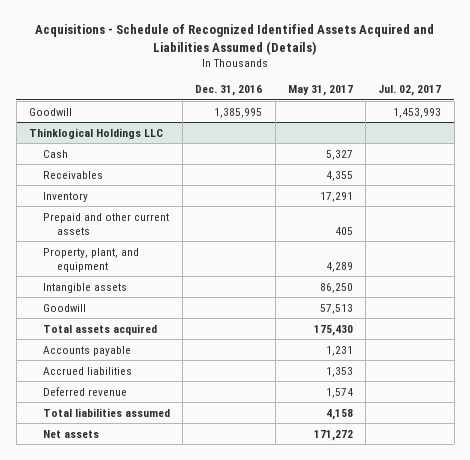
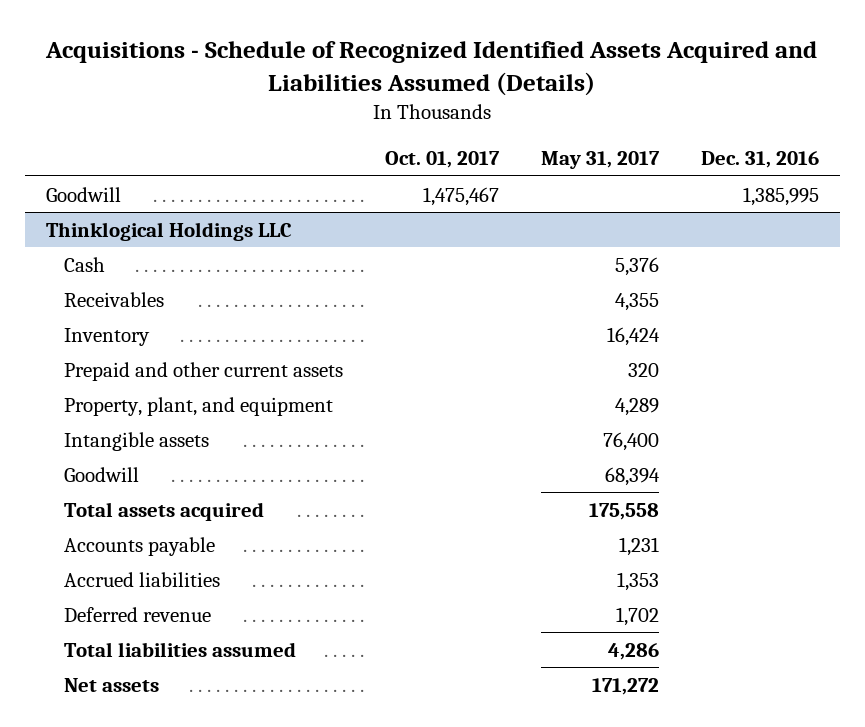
[378,85,442,97] Jul. 02, 2017 -> none
none -> [385,151,501,169] Oct. 01, 2017
[325,149,353,160] 5,327 -> [614,256,659,276] 5,376
[319,191,353,202] 17,291 -> [606,326,660,346] 16,424
[334,226,353,235] 405 -> [627,362,659,377] 320
[319,282,353,293] 86,250 -> [602,431,659,451] 76,400
[319,303,353,314] 57,513 -> [604,466,660,486] 68,394
[313,324,353,336] 175,430 -> [588,502,659,520] 175,558
[325,387,353,398] 1,574 -> [615,606,659,626] 1,702
[325,408,353,420] 4,158 -> [607,642,659,660] 4,286

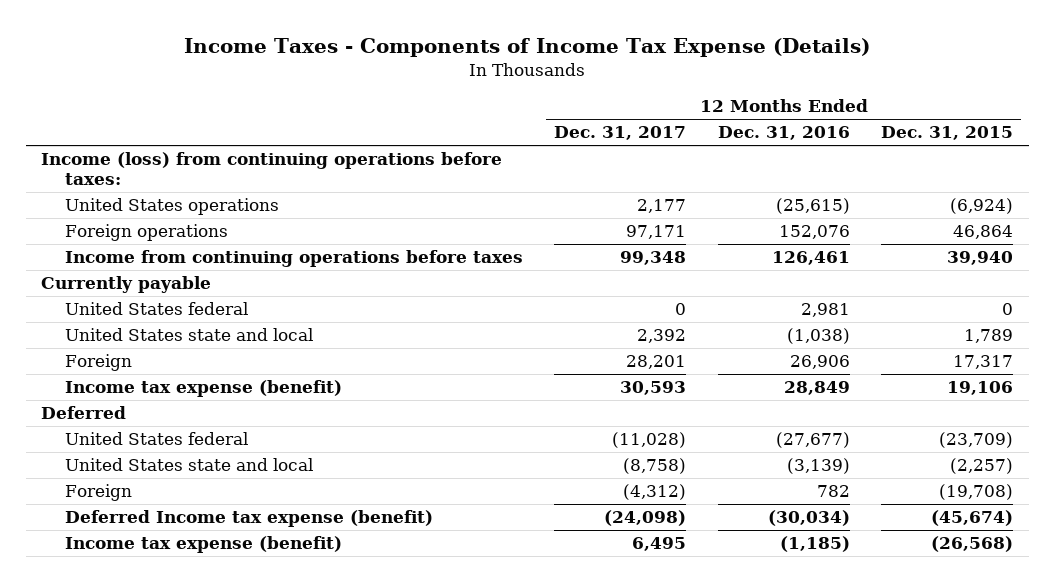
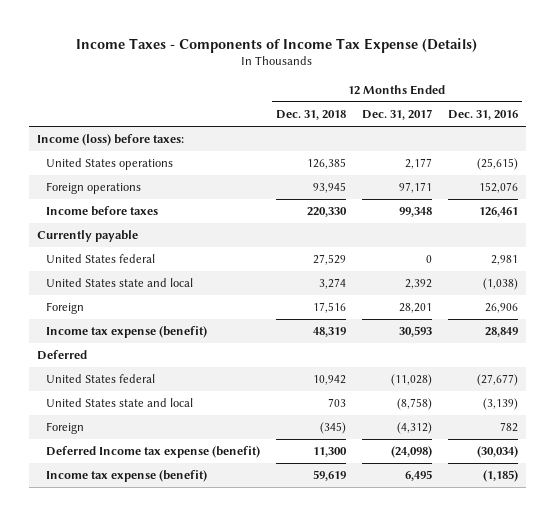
[880,126,1013,141] Dec. 31, 2015 -> none
none -> [275,110,346,121] Dec. 31, 2018
[41,152,503,186] Income (loss) from continuing operations before taxes: -> [37,134,185,147] Income (loss) before taxes:
[64,250,523,268] Income from continuing operations before taxes -> [45,206,158,217] Income before taxes

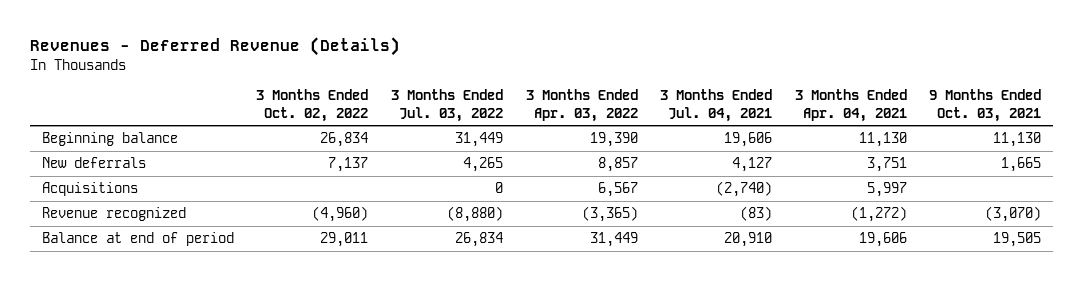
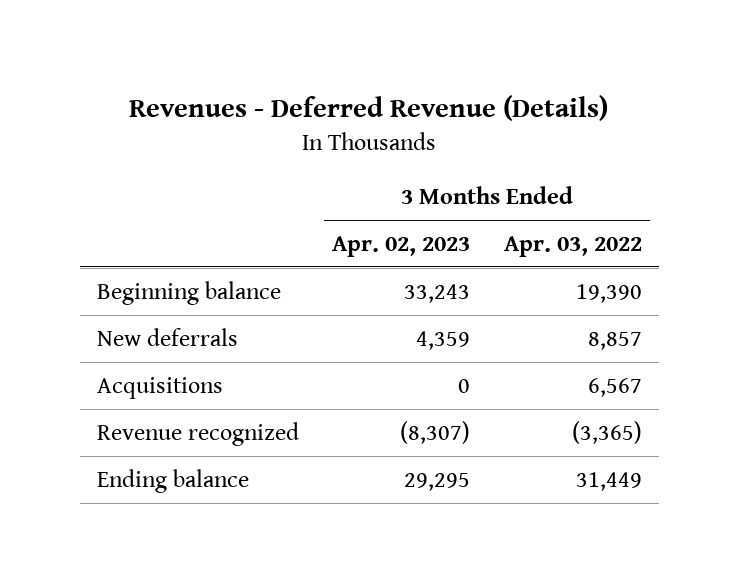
[256,89,369,122] 3 Months Ended Oct. 02, 2022 -> none
[391,89,504,122] 3 Months Ended Jul. 03, 2022 -> none
[660,89,773,122] 3 Months Ended Jul. 04, 2021 -> none
[794,89,907,122] 3 Months Ended Apr. 04, 2021 -> none
[929,89,1042,122] 9 Months Ended Oct. 03, 2021 -> none
none -> [332,236,471,258] Apr. 02, 2023
[41,232,234,247] Balance at end of period -> [96,468,249,493] Ending balance

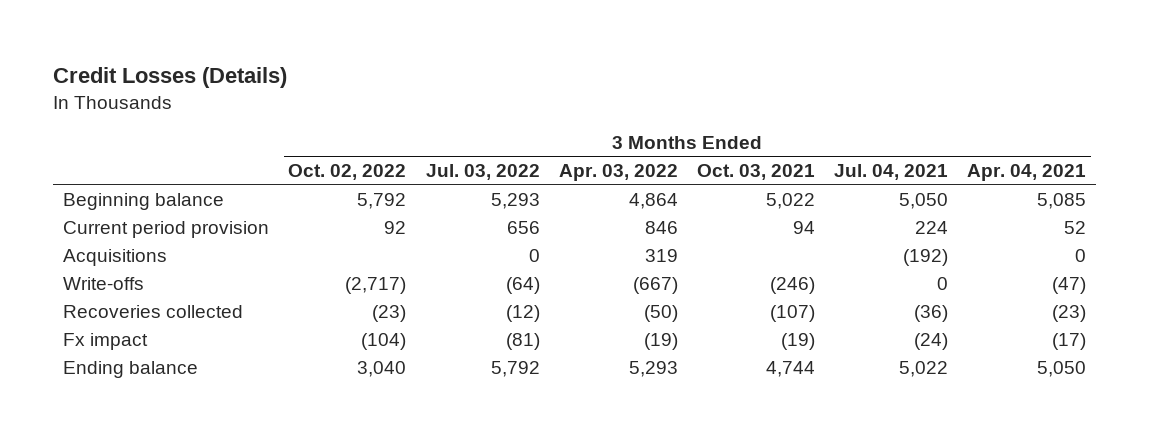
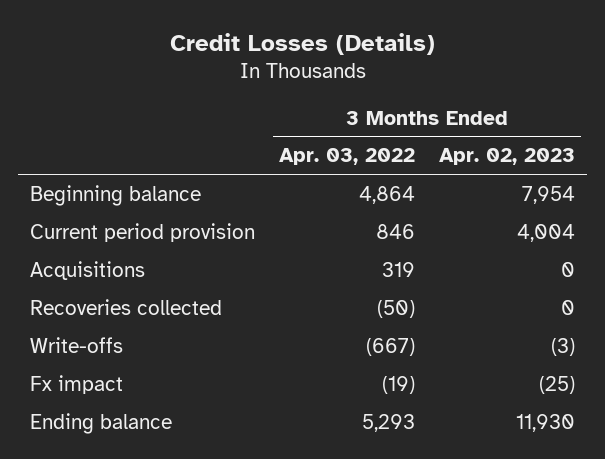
[288,163,407,180] Oct. 02, 2022 -> none
[425,163,540,180] Jul. 03, 2022 -> none
[697,163,816,180] Oct. 03, 2021 -> none
[834,163,949,180] Jul. 04, 2021 -> none
[967,163,1087,181] Apr. 04, 2021 -> none
none -> [438,148,575,166] Apr. 02, 2023
[63,276,145,290] Write-offs -> [30,336,124,353] Write-offs

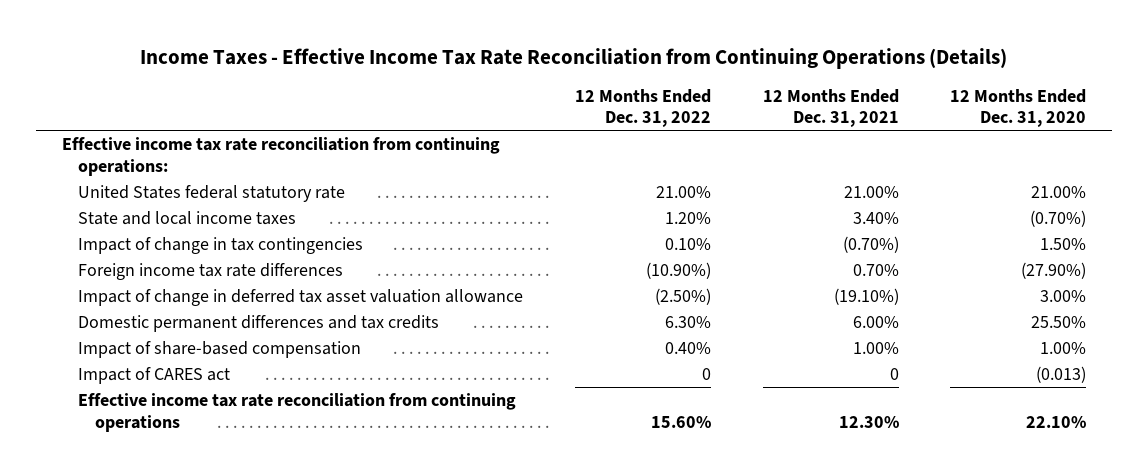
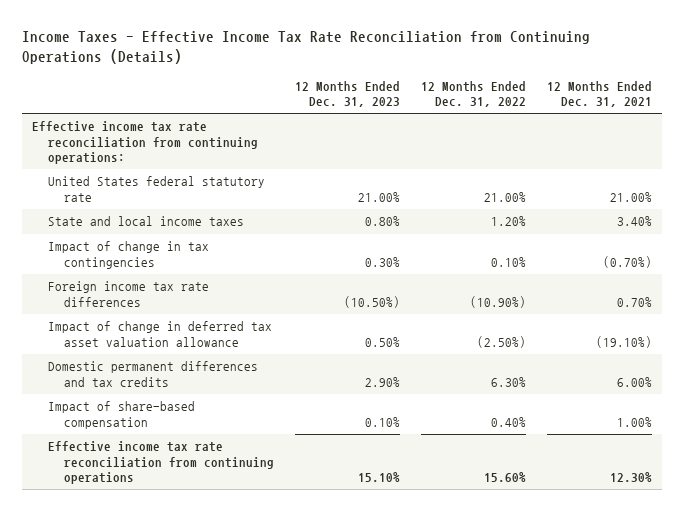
[950,88,1087,128] 12 Months Ended Dec. 31, 2020 -> none
none -> [294,80,400,107] 12 Months Ended Dec. 31, 2023
[78,367,231,385] Impact of CARES act -> none

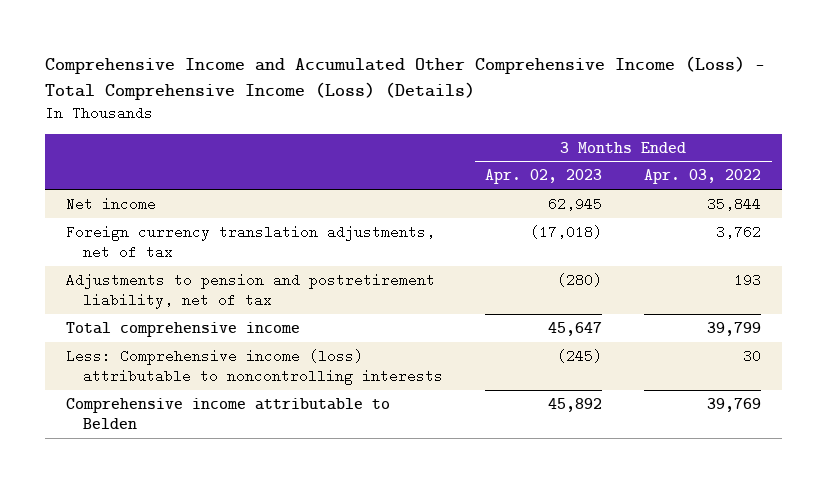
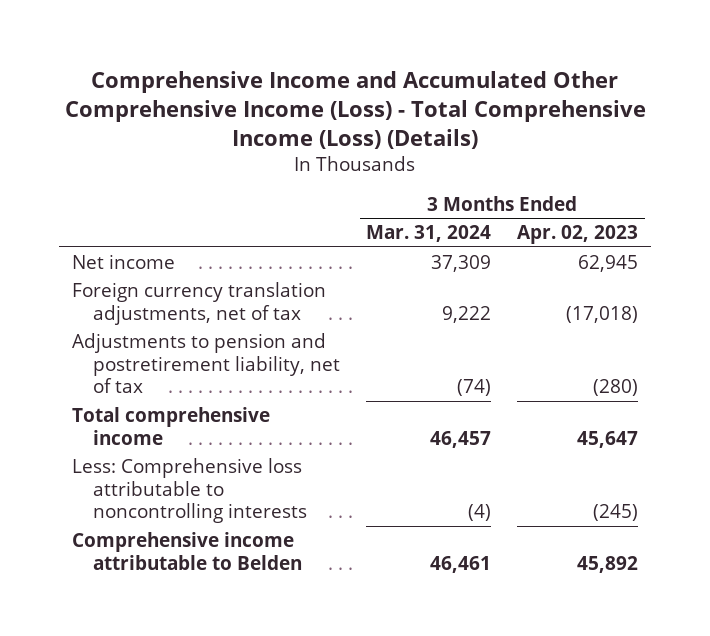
[644,169,762,185] Apr. 03, 2022 -> none
none -> [366,225,492,243] Mar. 31, 2024
[65,348,444,386] Less: Comprehensive income (loss) attributable to noncontrolling interests -> [72,457,308,524] Less: Comprehensive loss attributable to noncontrolling interests

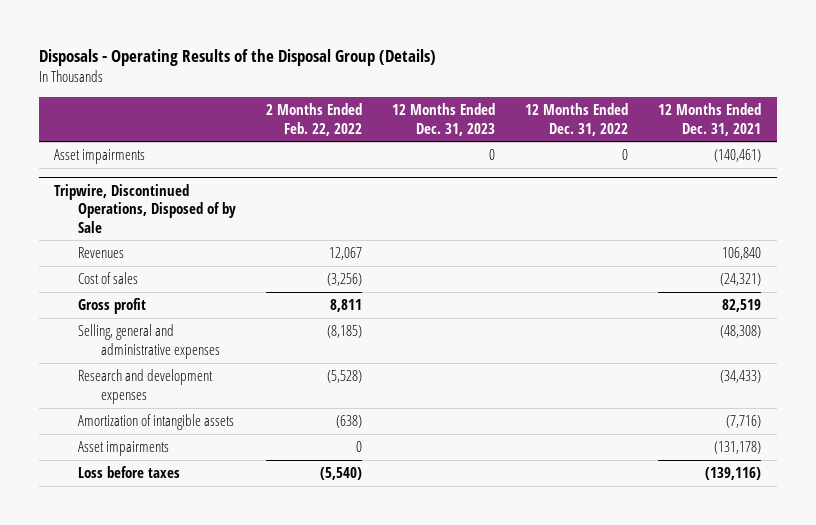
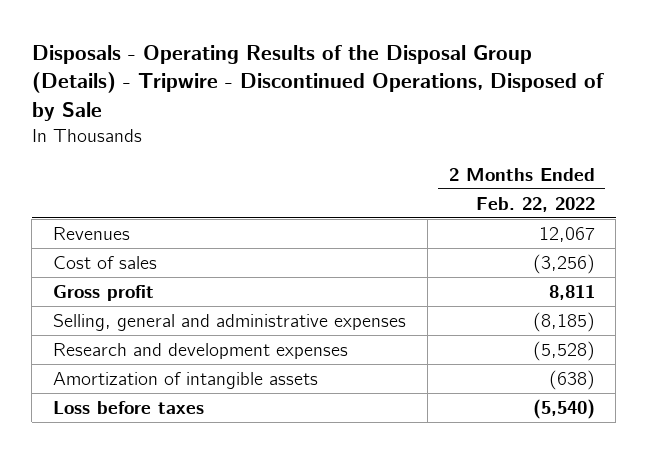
[39,49,437,67] Disposals - Operating Results of the Disposal Group (Details) -> [31,45,604,121] Disposals - Operating Results of the Disposal Group (Details) - Tripwire - Discontinued Operations, Disposed of by Sale
[392,103,496,136] 12 Months Ended Dec. 31, 2023 -> none
[525,103,629,136] 12 Months Ended Dec. 31, 2022 -> none
[658,103,762,136] 12 Months Ended Dec. 31, 2021 -> none
[54,149,146,165] Asset impairments -> none
[54,183,236,233] Tripwire, Discontinued Operations, Disposed of by Sale -> none
[77,441,169,457] Asset impairments -> none

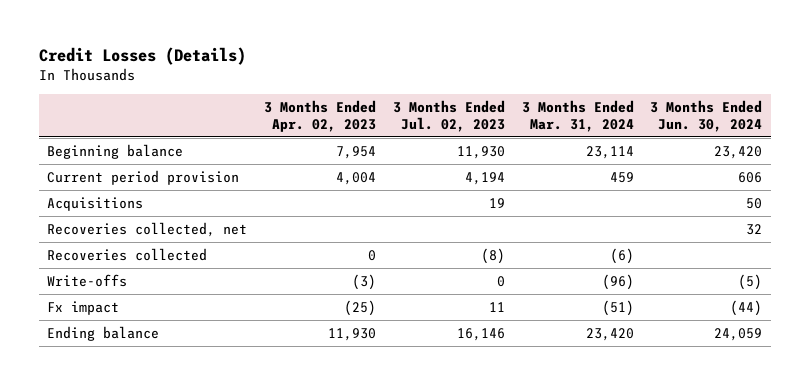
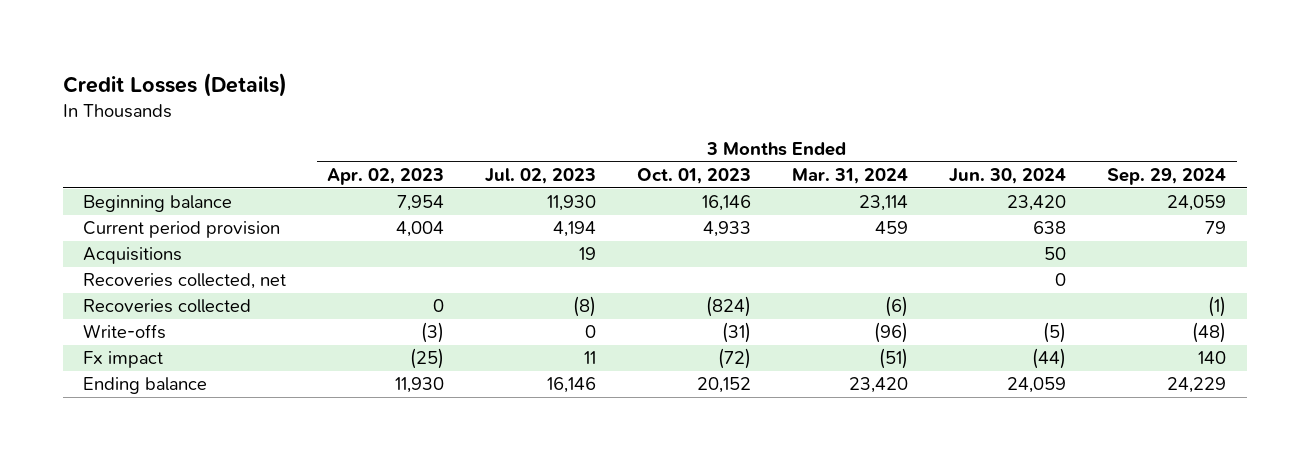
none -> [637,168,752,185] Oct. 01, 2023
none -> [1107,168,1227,186] Sep. 29, 2024
[738,171,763,183] 606 -> [1033,221,1067,235] 638
[746,223,763,235] 32 -> [1055,273,1067,287] 0

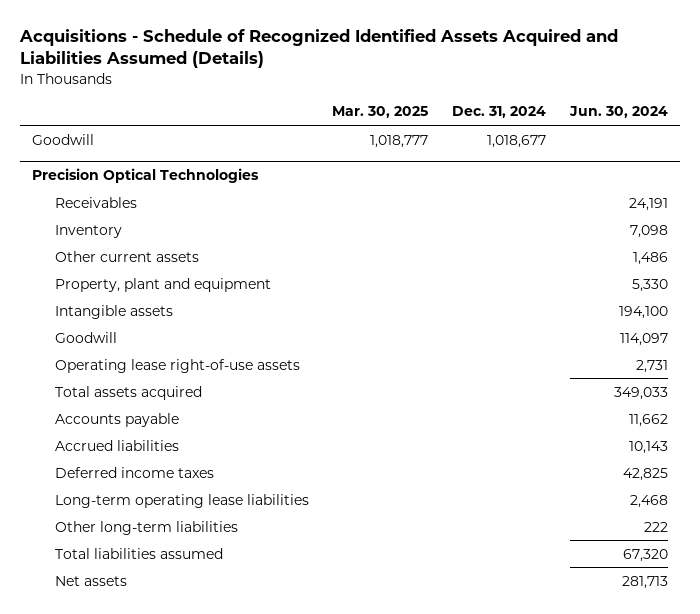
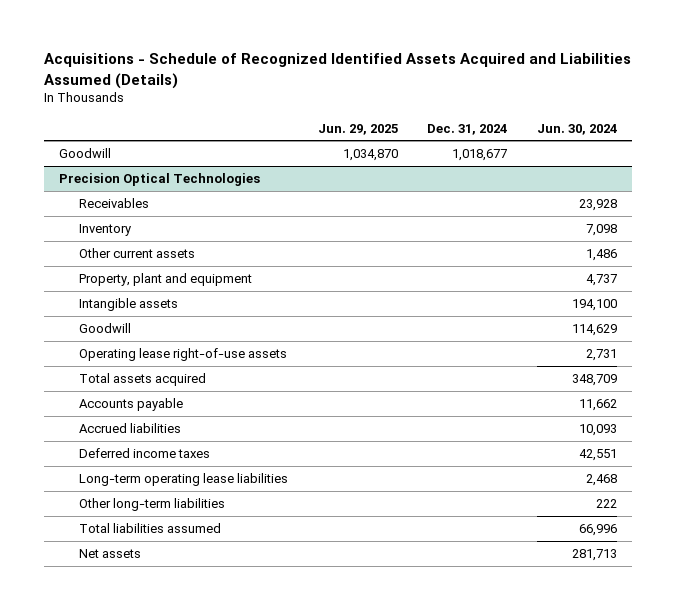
[332,106,429,119] Mar. 30, 2025 -> none
none -> [317,123,398,135] Jun. 29, 2025
[629,197,669,211] 24,191 -> [578,199,617,212] 23,928
[632,278,669,292] 5,330 -> [585,274,617,287] 4,737
[620,332,669,346] 114,097 -> [571,324,617,337] 114,629
[614,386,669,400] 349,033 -> [571,374,617,387] 348,709
[629,440,669,454] 10,143 -> [578,424,617,437] 10,093
[623,467,669,481] 42,825 -> [578,449,617,462] 42,551
[623,548,669,562] 67,320 -> [578,524,617,537] 66,996

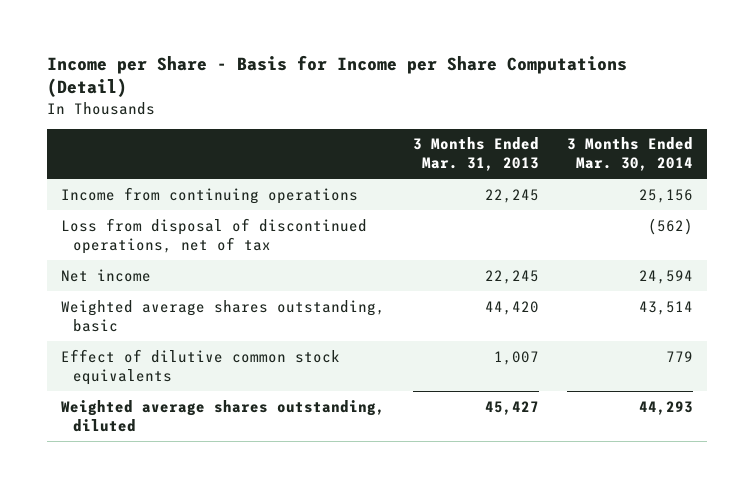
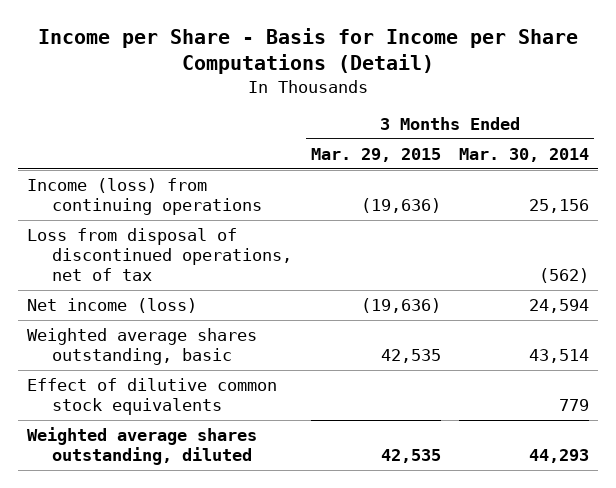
[412,137,539,172] 3 Months Ended Mar. 31, 2013 -> none
none -> [310,147,441,162] Mar. 29, 2015
[60,186,358,204] Income from continuing operations -> [27,177,263,216] Income (loss) from continuing operations
[60,268,151,282] Net income -> [27,297,198,313] Net income (loss)

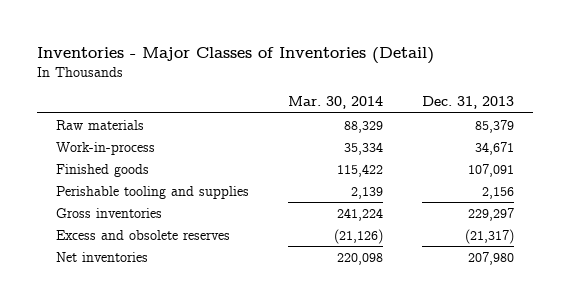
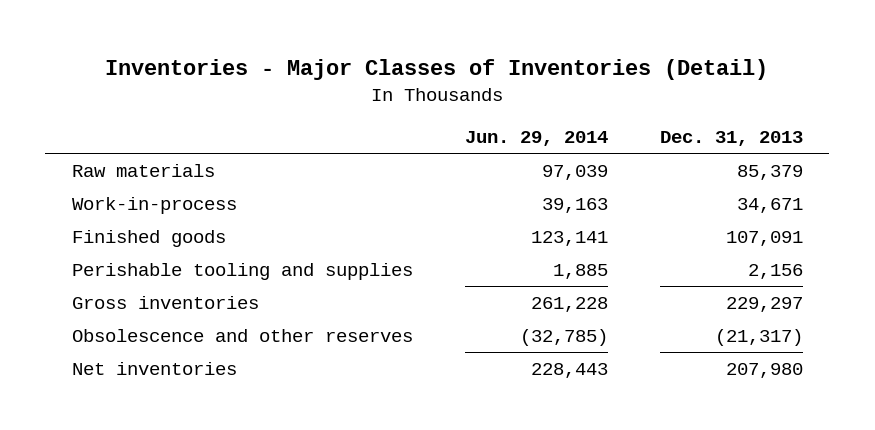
[287,96,383,110] Mar. 30, 2014 -> none
none -> [464,131,608,147] Jun. 29, 2014
[56,229,231,240] Excess and obsolete reserves -> [71,329,413,343] Obsolescence and other reserves

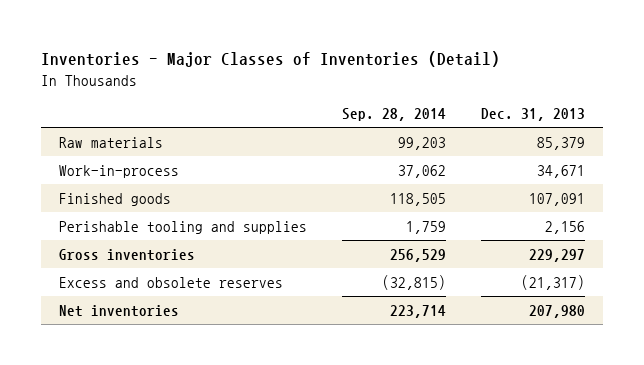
[464,131,608,147] Jun. 29, 2014 -> none
none -> [341,108,446,122] Sep. 28, 2014
[71,329,413,343] Obsolescence and other reserves -> [58,276,283,288] Excess and obsolete reserves

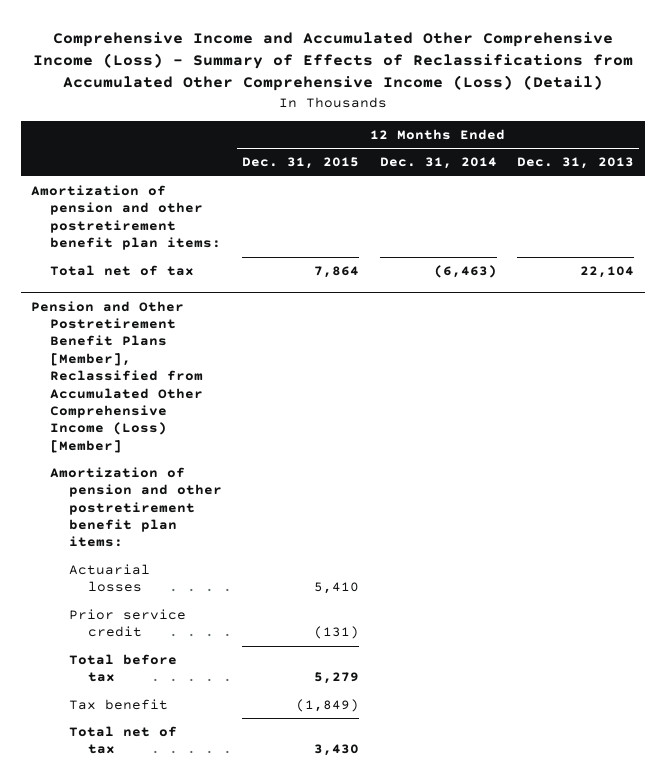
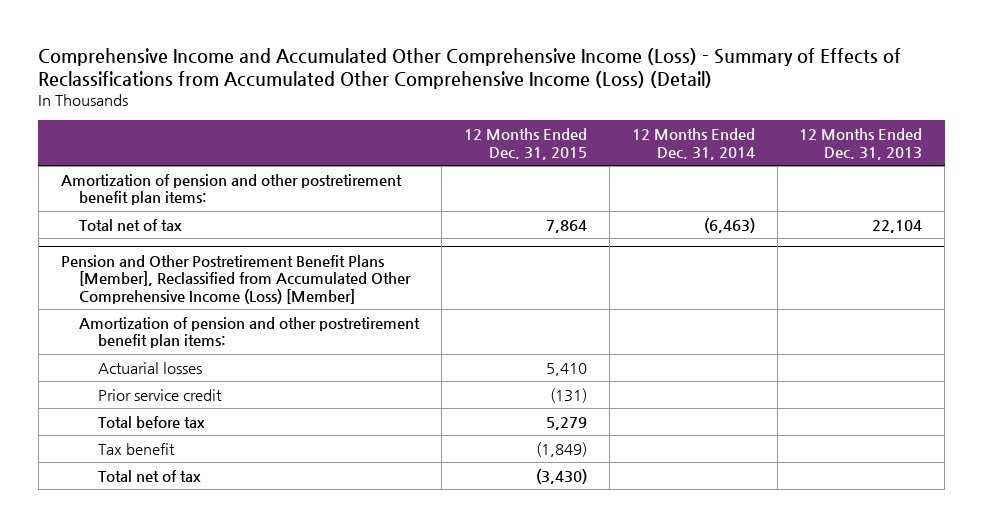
[314,744,360,757] 3,430 -> [536,468,588,484] (3,430)

